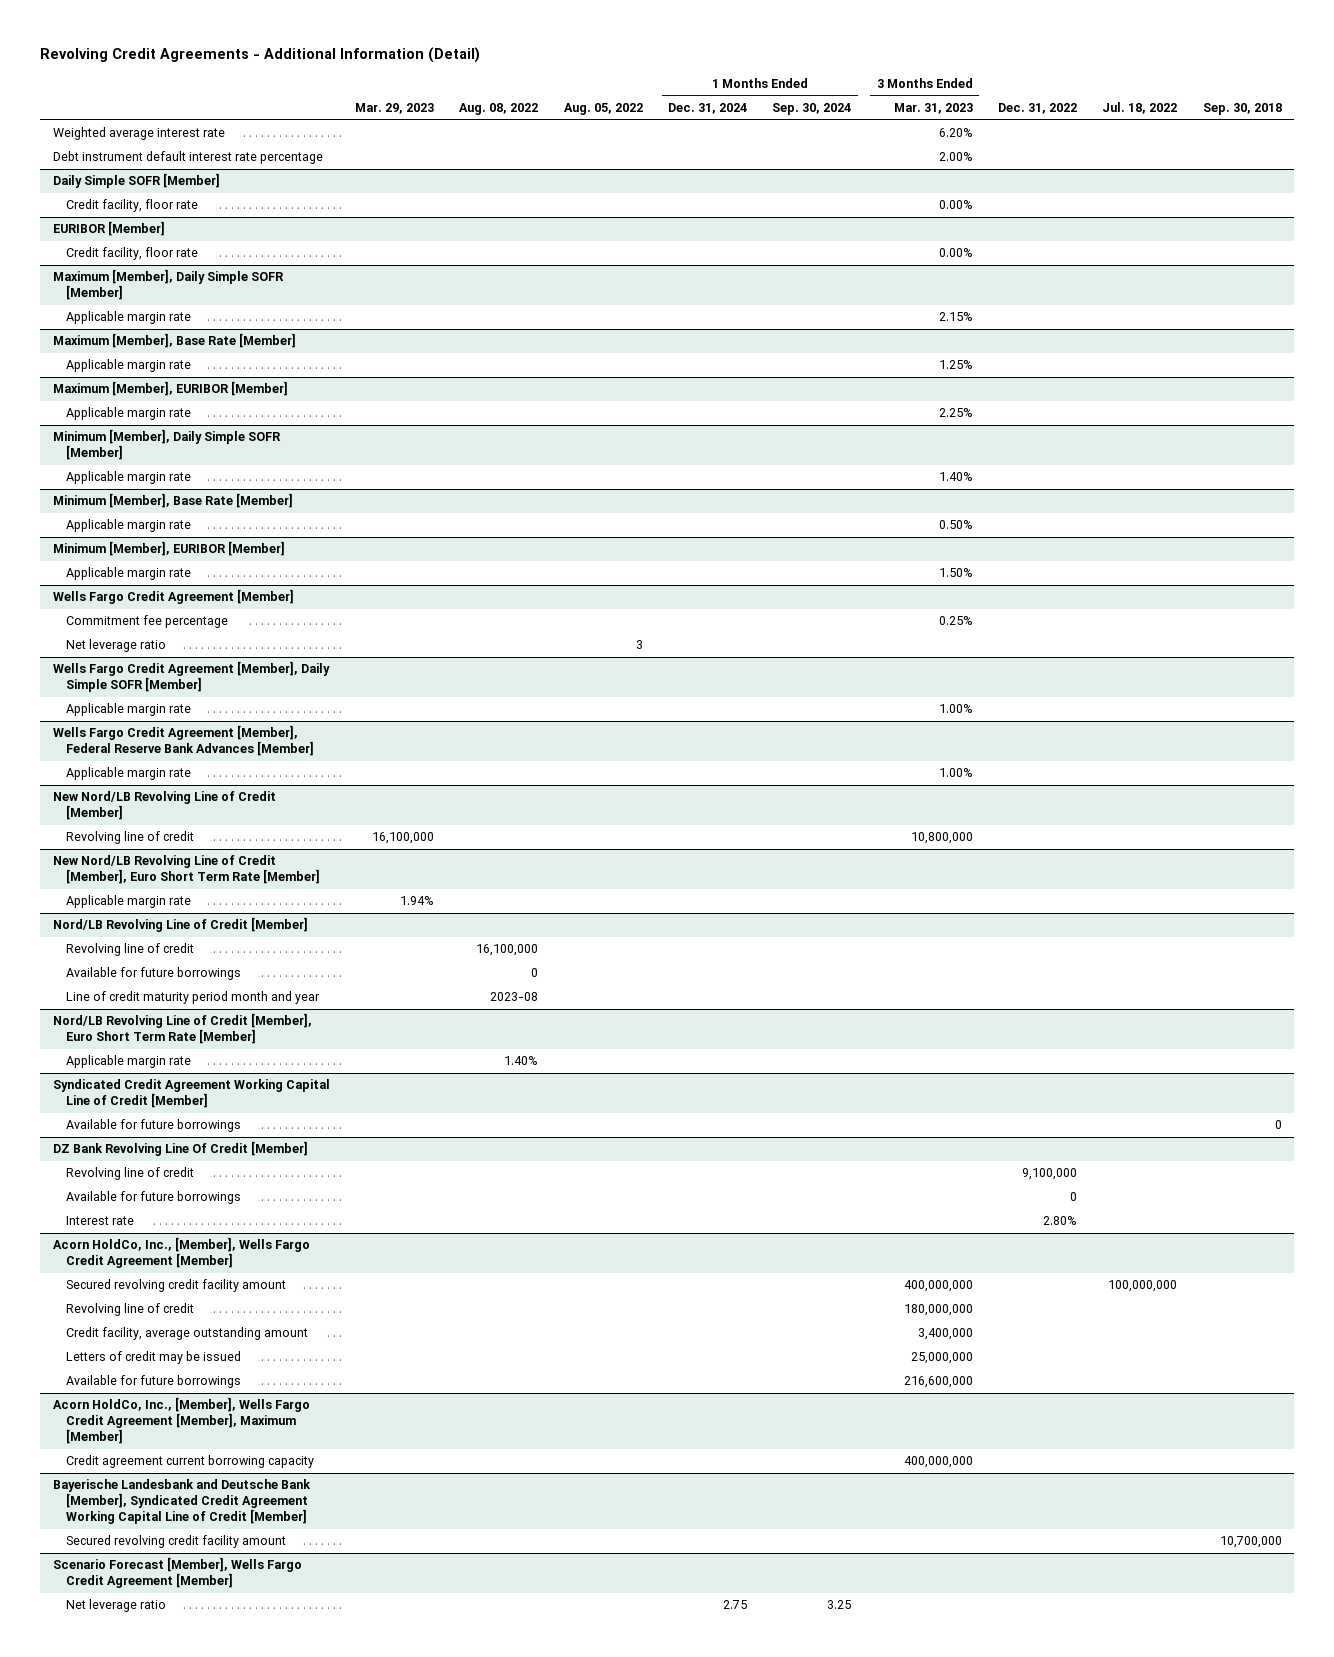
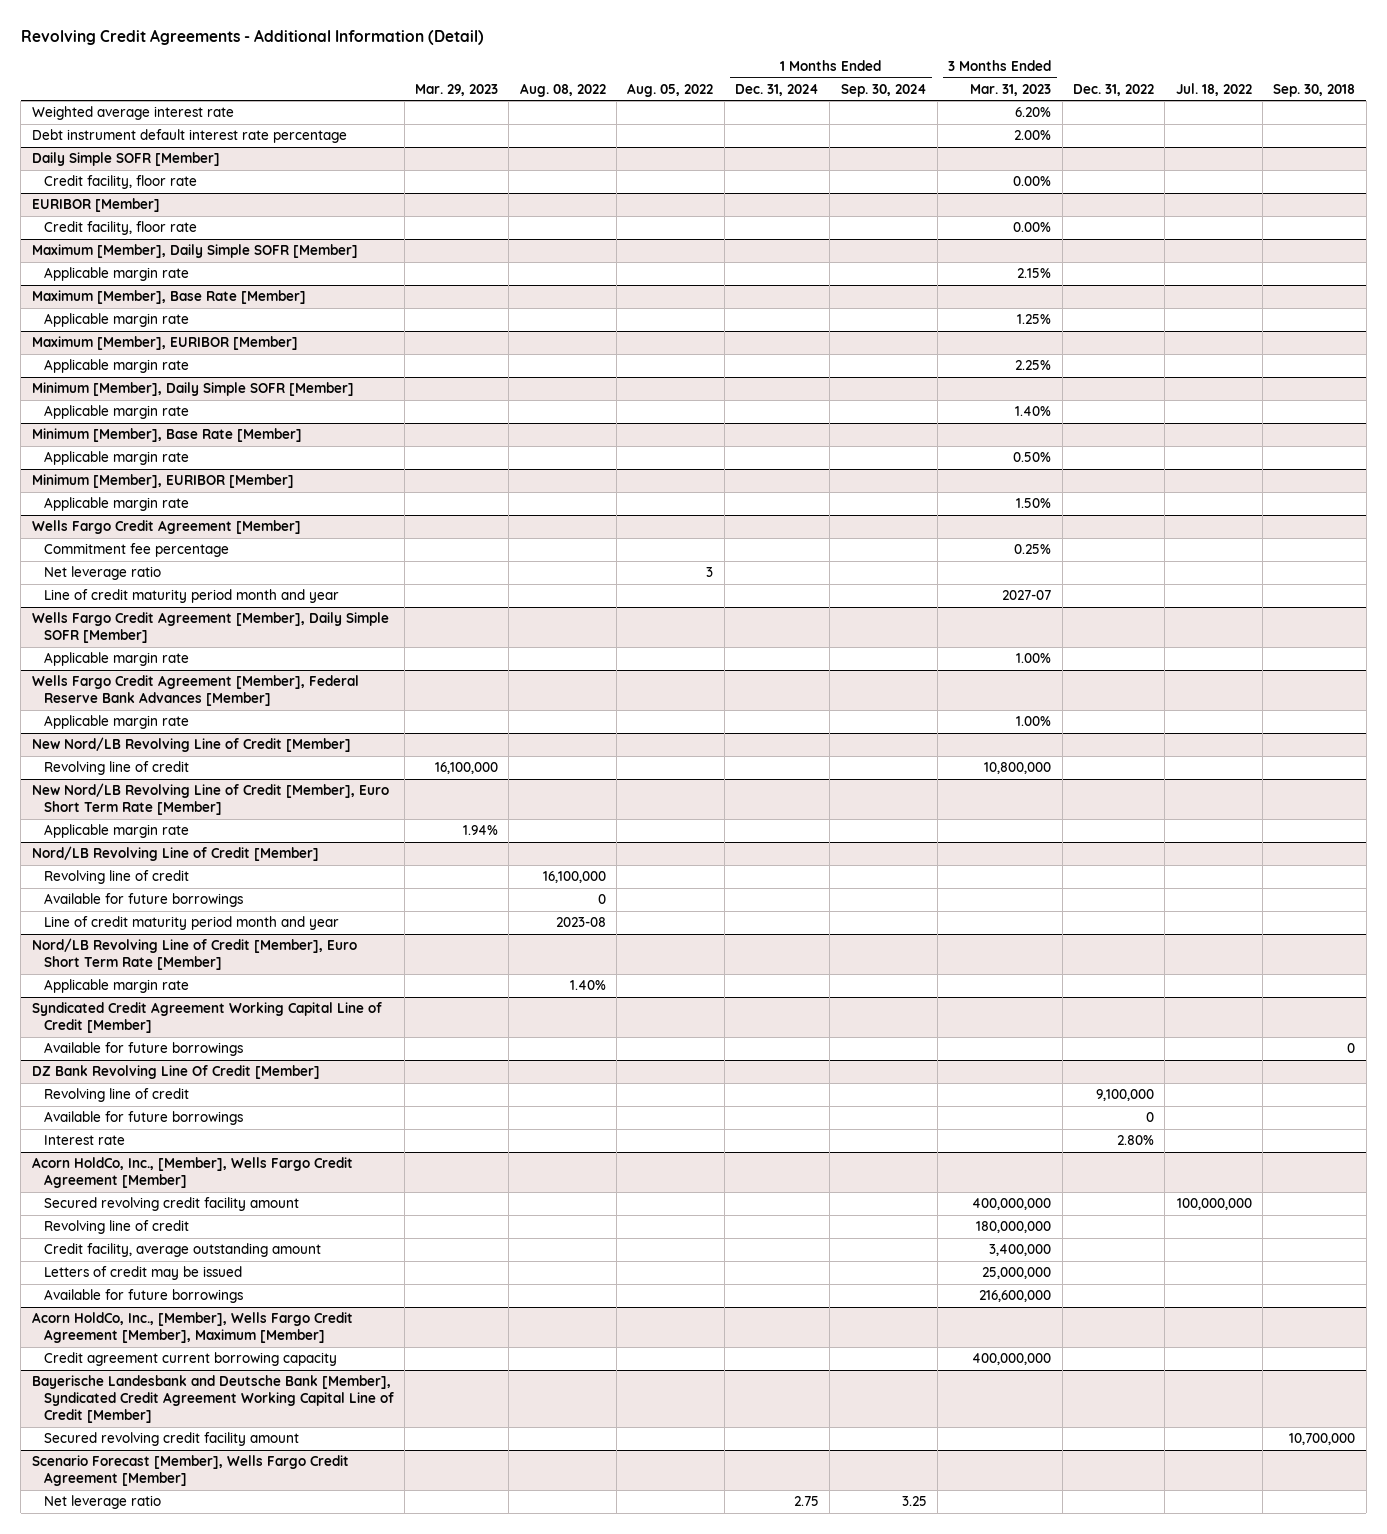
none -> [43,589,339,604] Line of credit maturity period month and year

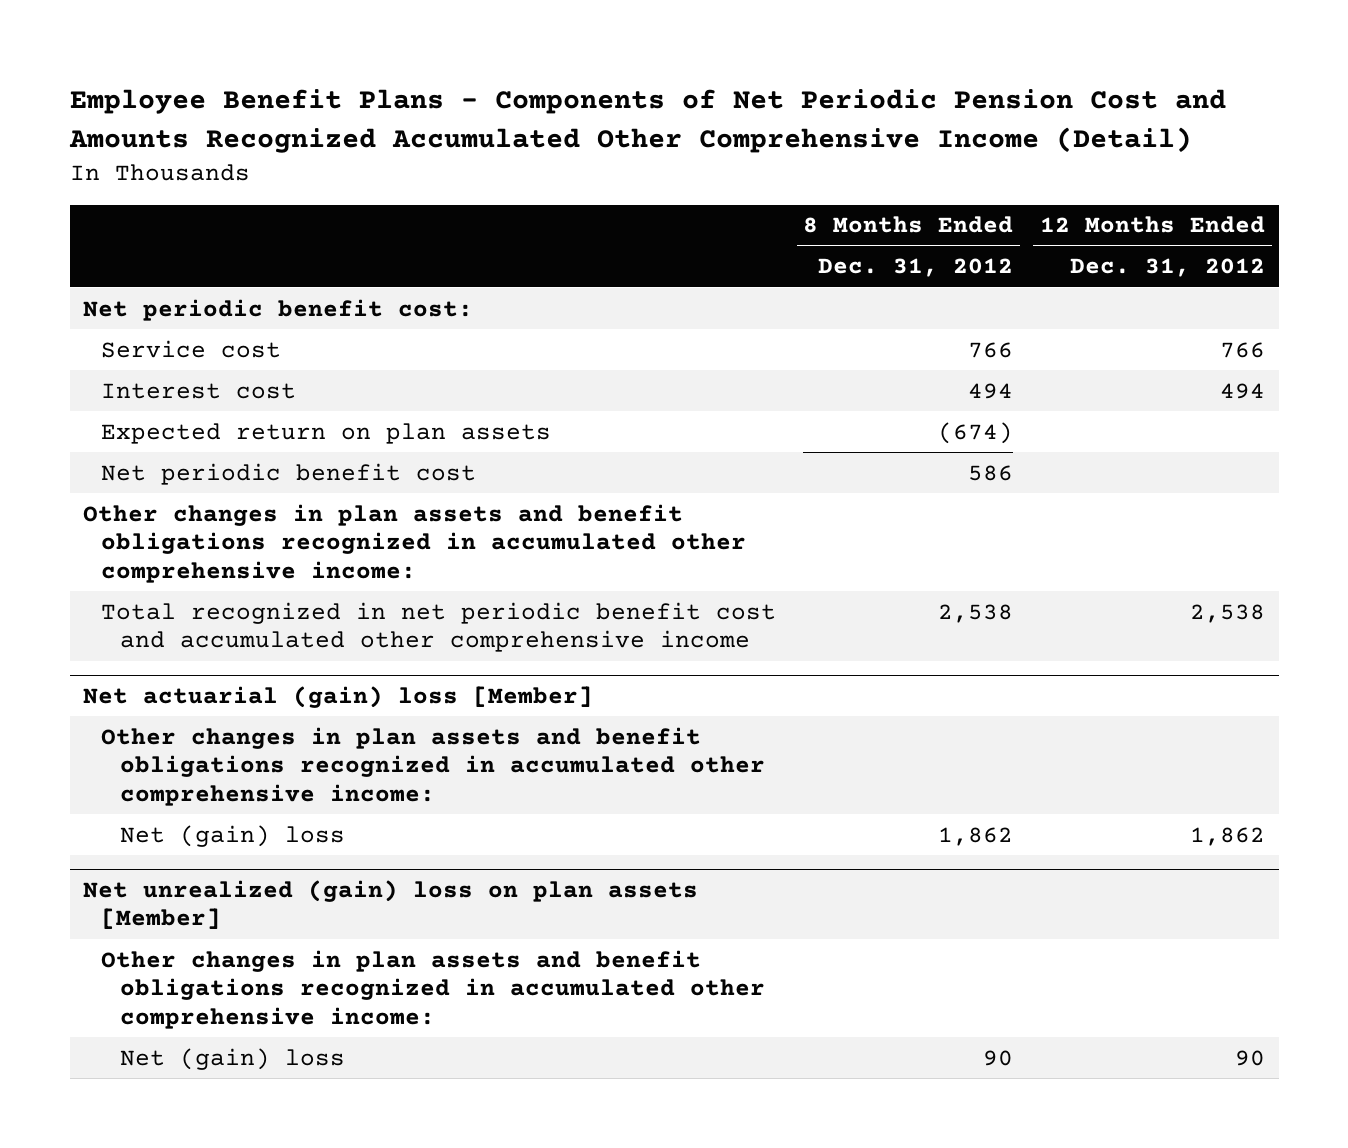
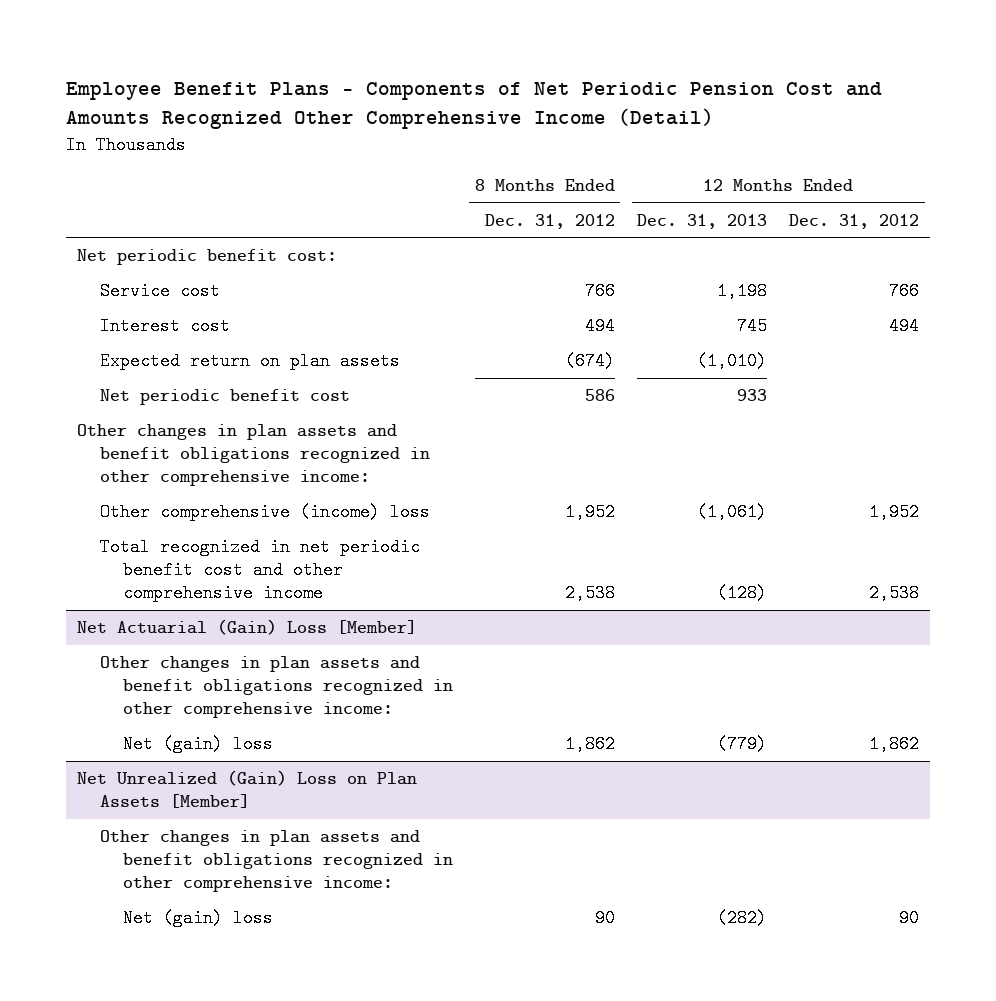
[68,89,1226,153] Employee Benefit Plans - Components of Net Periodic Pension Cost and Amounts Recognized Accumulated Other Comprehensive Income (Detail) -> [65,81,882,130] Employee Benefit Plans - Components of Net Periodic Pension Cost and Amounts Recognized Other Comprehensive Income (Detail)
none -> [637,213,768,229] Dec. 31, 2013
[83,503,747,583] Other changes in plan assets and benefit obligations recognized in accumulated other comprehensive income: -> [76,424,430,487] Other changes in plan assets and benefit obligations recognized in other comprehensive income:
none -> [99,503,430,522] Other comprehensive (income) loss
[101,601,777,653] Total recognized in net periodic benefit cost and accumulated other comprehensive income -> [99,538,420,603] Total recognized in net periodic benefit cost and other comprehensive income
[83,685,594,708] Net actuarial (gain) loss [Member] -> [76,619,417,636] Net Actuarial (Gain) Loss [Member]
[101,726,765,806] Other changes in plan assets and benefit obligations recognized in accumulated other comprehensive income: -> [99,656,453,719] Other changes in plan assets and benefit obligations recognized in other comprehensive income:
[83,879,699,930] Net unrealized (gain) loss on plan assets [Member] -> [76,770,417,809] Net Unrealized (Gain) Loss on Plan Assets [Member]
[101,949,765,1029] Other changes in plan assets and benefit obligations recognized in accumulated other comprehensive income: -> [99,830,453,893] Other changes in plan assets and benefit obligations recognized in other comprehensive income:

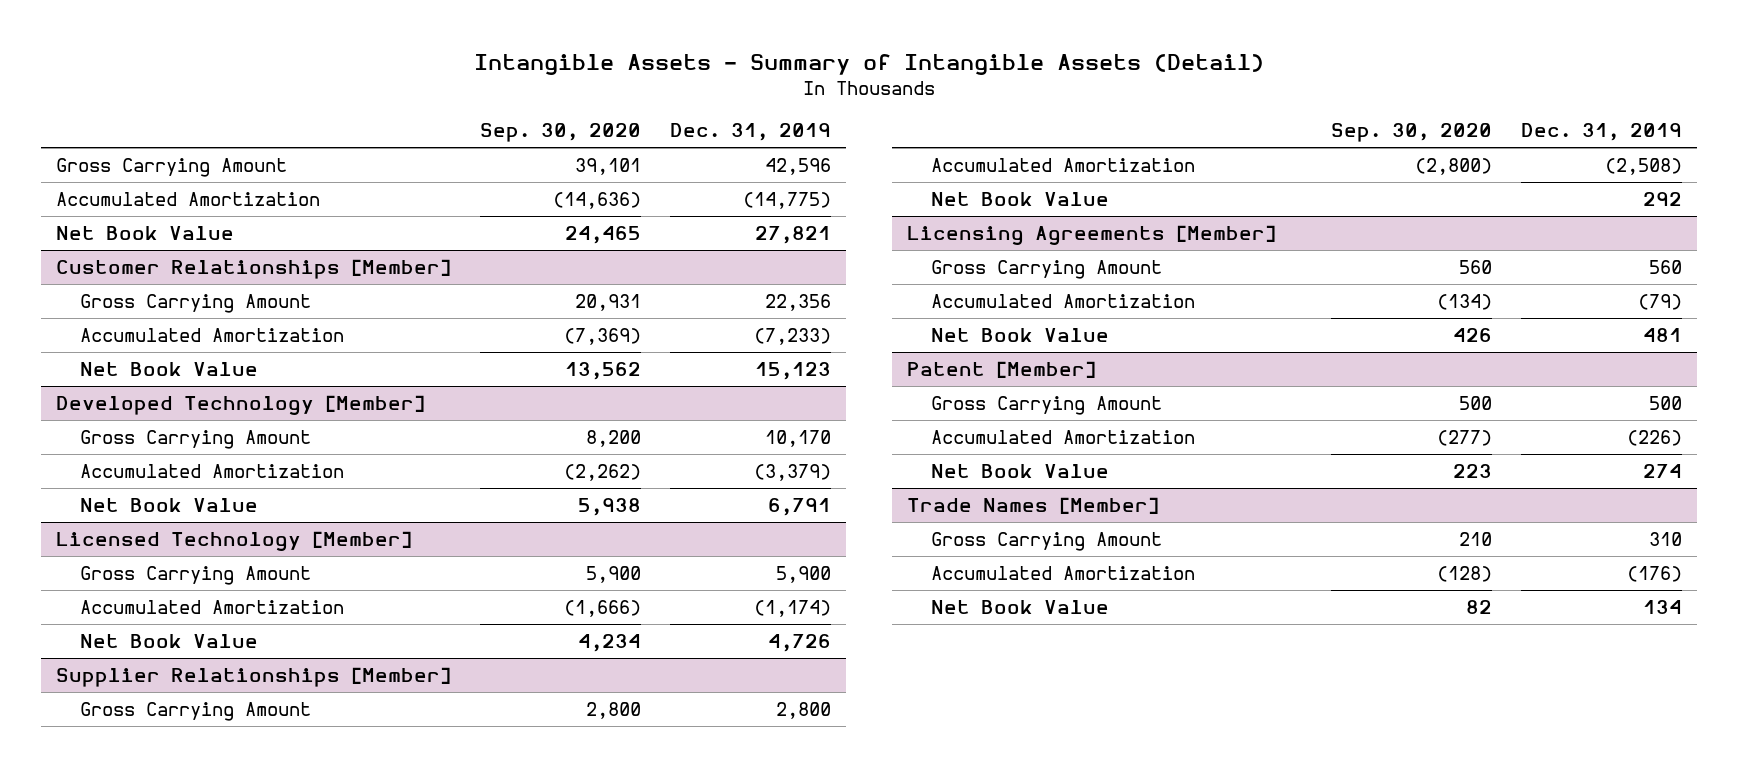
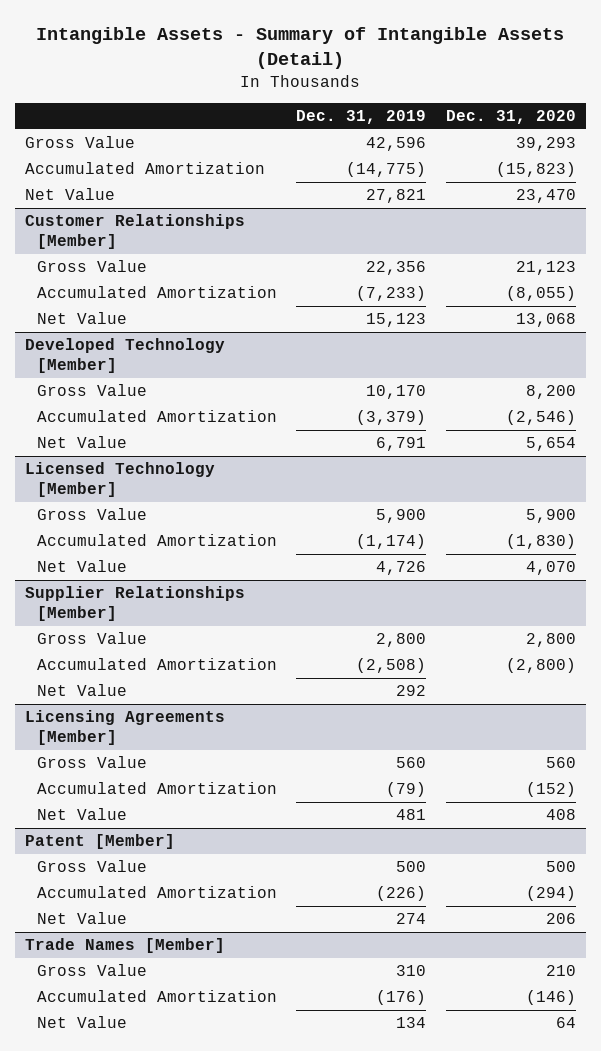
[480,123,642,143] Sep. 30, 2020 -> none
none -> [445,110,576,125] Dec. 31, 2020
[55,158,287,178] Gross Carrying Amount -> [24,136,135,149] Gross Value
[55,226,234,241] Net Book Value -> [24,188,115,201] Net Value
[80,294,312,314] Gross Carrying Amount -> [36,260,147,273] Gross Value
[80,362,259,377] Net Book Value -> [36,312,127,325] Net Value
[80,430,312,450] Gross Carrying Amount -> [36,384,147,397] Gross Value
[80,498,259,513] Net Book Value -> [36,436,127,449] Net Value
[80,566,312,586] Gross Carrying Amount -> [36,508,147,521] Gross Value
[80,634,259,649] Net Book Value -> [36,560,127,573] Net Value
[80,702,312,722] Gross Carrying Amount -> [36,632,147,645] Gross Value
[931,192,1110,207] Net Book Value -> [36,684,127,697] Net Value
[931,260,1163,280] Gross Carrying Amount -> [36,756,147,769] Gross Value
[931,328,1110,343] Net Book Value -> [36,808,127,821] Net Value
[931,396,1163,416] Gross Carrying Amount -> [36,860,147,873] Gross Value
[931,464,1110,479] Net Book Value -> [36,912,127,925] Net Value
[931,532,1163,552] Gross Carrying Amount -> [36,964,147,977] Gross Value
[931,600,1110,615] Net Book Value -> [36,1016,127,1029] Net Value

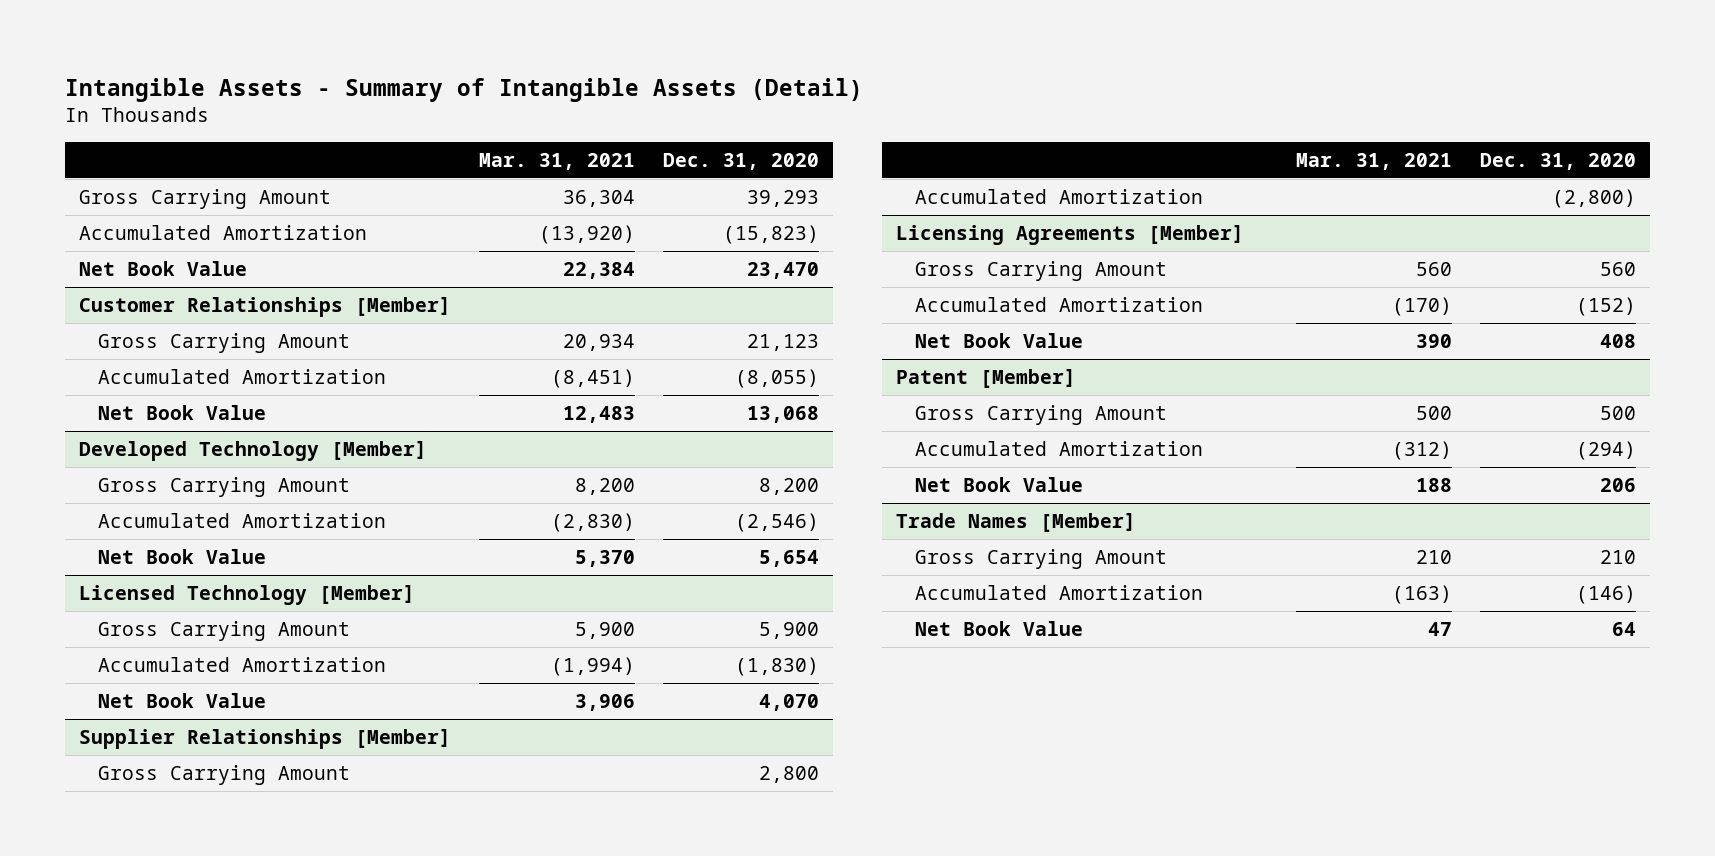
[296,110,427,125] Dec. 31, 2019 -> none
none -> [479,152,636,170] Mar. 31, 2021
[24,136,135,149] Gross Value -> [79,189,332,210] Gross Carrying Amount
[24,188,115,201] Net Value -> [79,261,248,277] Net Book Value
[36,260,147,273] Gross Value -> [98,333,351,354] Gross Carrying Amount
[36,312,127,325] Net Value -> [98,405,267,421] Net Book Value
[36,384,147,397] Gross Value -> [98,477,351,498] Gross Carrying Amount
[36,436,127,449] Net Value -> [98,549,267,565] Net Book Value
[36,508,147,521] Gross Value -> [98,621,351,642] Gross Carrying Amount
[36,560,127,573] Net Value -> [98,693,267,709] Net Book Value
[36,632,147,645] Gross Value -> [98,765,351,786] Gross Carrying Amount
[36,684,127,697] Net Value -> none
[36,756,147,769] Gross Value -> [914,261,1167,282] Gross Carrying Amount
[36,808,127,821] Net Value -> [914,333,1083,349] Net Book Value
[36,860,147,873] Gross Value -> [914,405,1167,426] Gross Carrying Amount
[36,912,127,925] Net Value -> [914,477,1083,493] Net Book Value
[36,964,147,977] Gross Value -> [914,549,1167,570] Gross Carrying Amount
[36,1016,127,1029] Net Value -> [914,621,1083,637] Net Book Value

